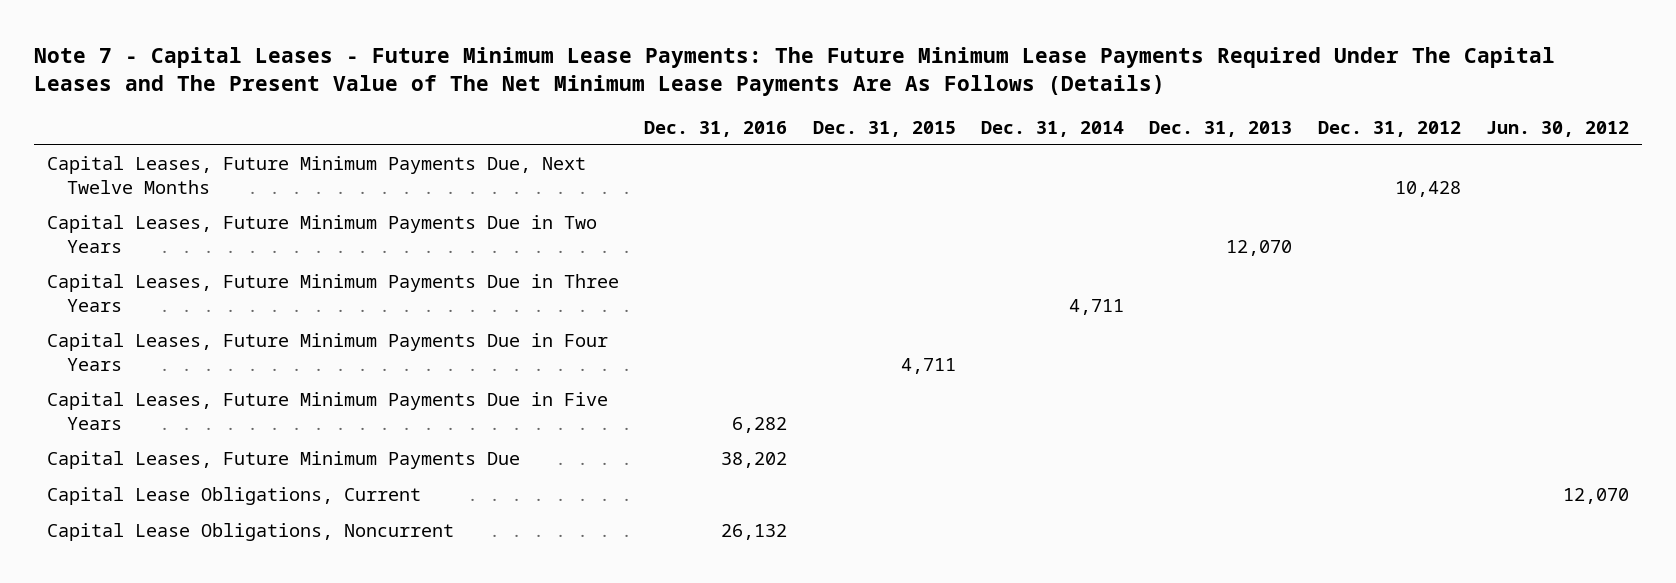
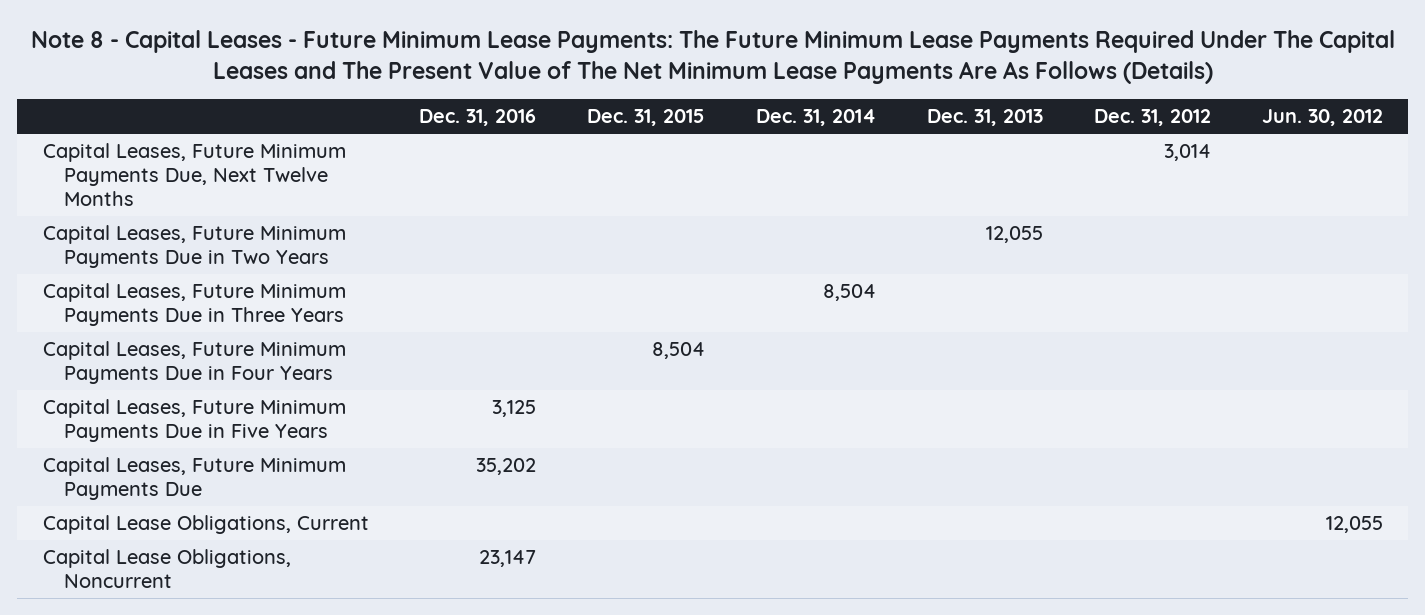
[34,46,1556,97] Note 7 - Capital Leases - Future Minimum Lease Payments: The Future Minimum Lease Payments Required Under The Capital Leases and The Present Value of The Net Minimum Lease Payments Are As Follows (Details) -> [30,30,1395,85] Note 8 - Capital Leases - Future Minimum Lease Payments: The Future Minimum Lease Payments Required Under The Capital Leases and The Present Value of The Net Minimum Lease Payments Are As Follows (Details)
[1394,180,1461,197] 10,428 -> [1163,144,1211,162] 3,014
[1226,239,1293,256] 12,070 -> [986,226,1044,244] 12,055
[1068,298,1124,315] 4,711 -> [823,284,877,302] 8,504
[900,357,956,374] 4,711 -> [652,342,706,360] 8,504
[732,416,788,433] 6,282 -> [492,400,537,418] 3,125
[721,452,788,469] 38,202 -> [476,458,537,476] 35,202
[1562,488,1629,505] 12,070 -> [1325,516,1383,534] 12,055
[721,524,788,541] 26,132 -> [479,550,537,568] 23,147

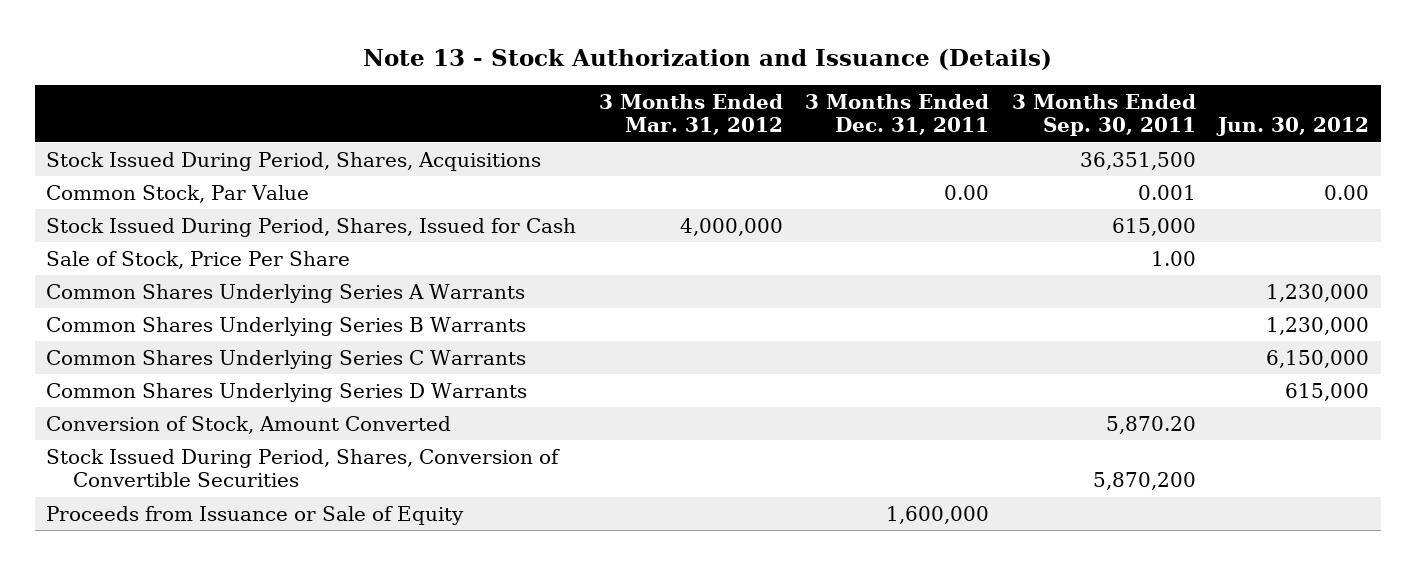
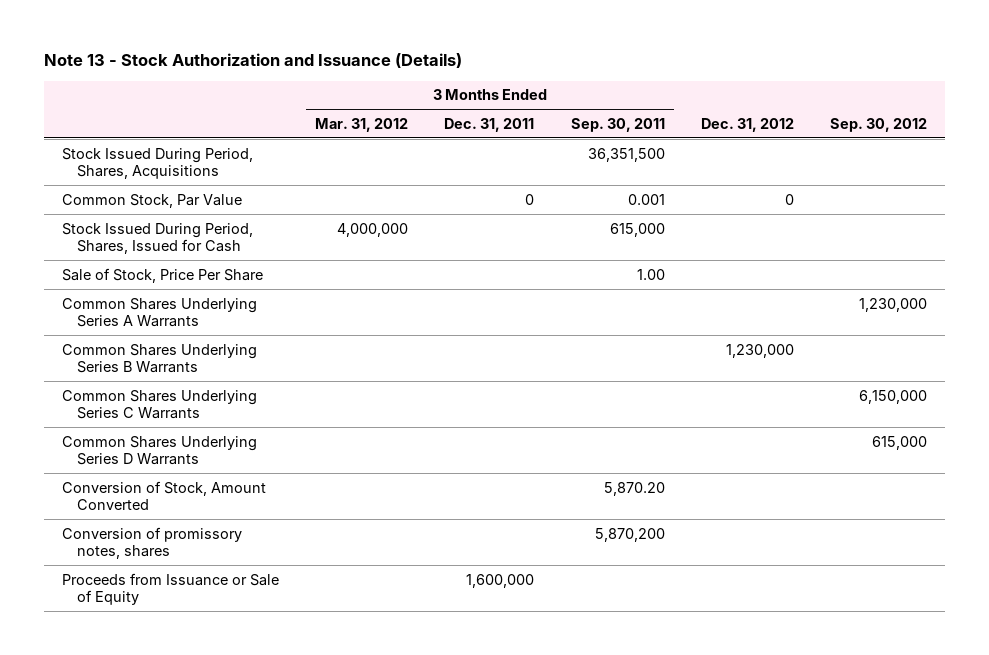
[1216,117,1370,137] Jun. 30, 2012 -> none
none -> [700,117,794,132] Dec. 31, 2012
none -> [830,117,928,132] Sep. 30, 2012
[944,184,990,200] 0.00 -> [525,193,535,205] 0
[46,448,561,488] Stock Issued During Period, Shares, Conversion of Convertible Securities -> [61,526,242,560] Conversion of promissory notes, shares

